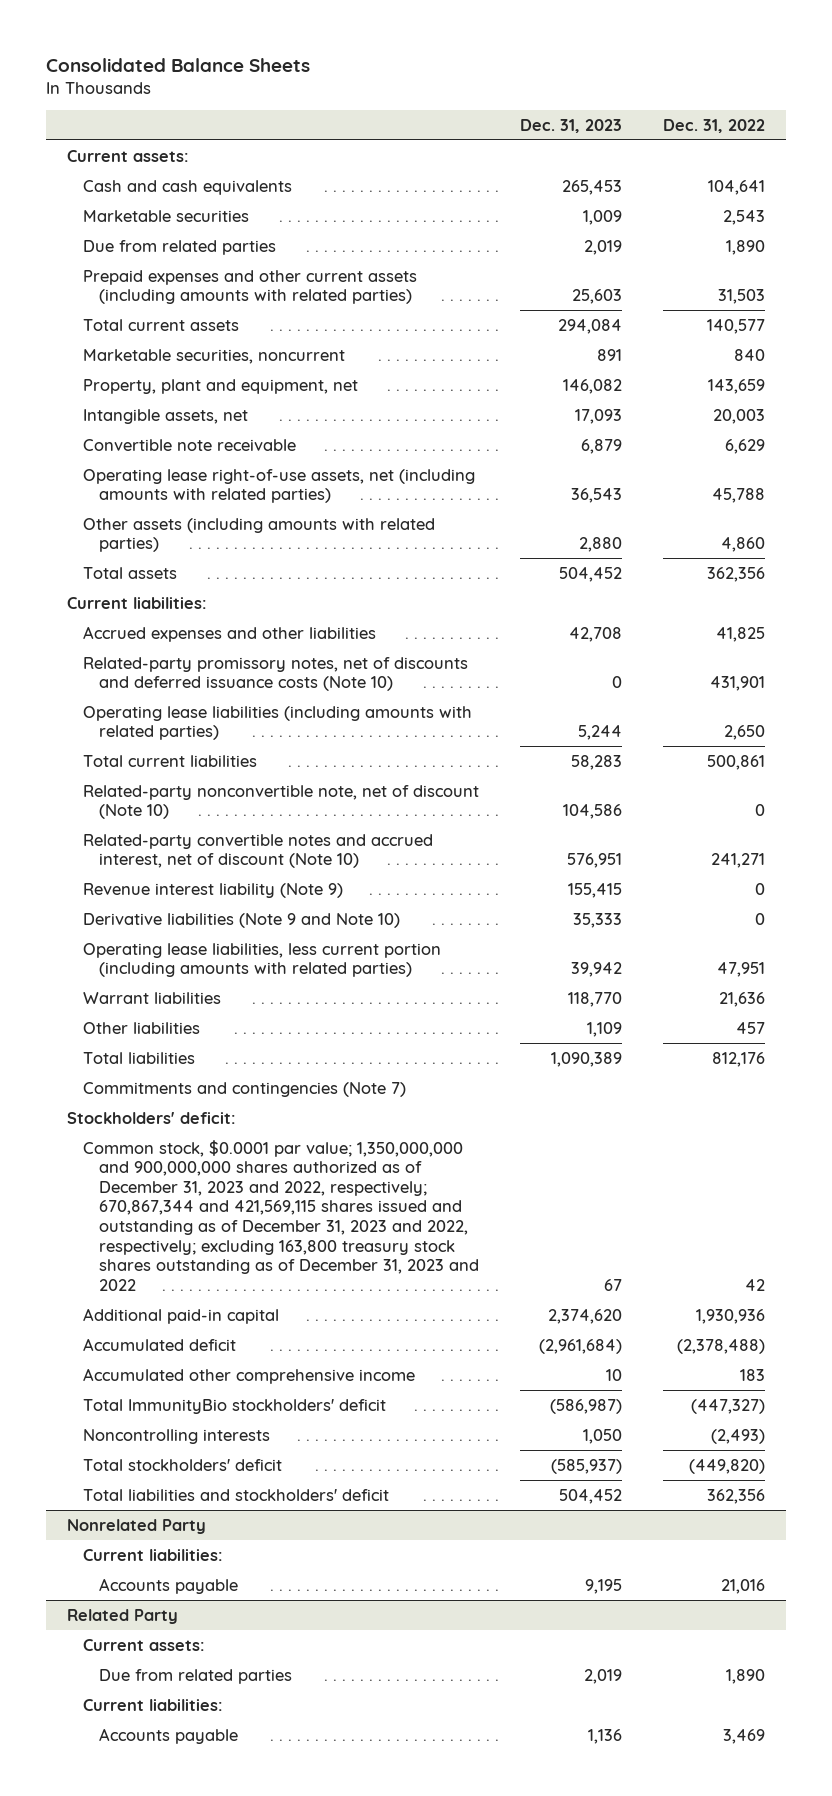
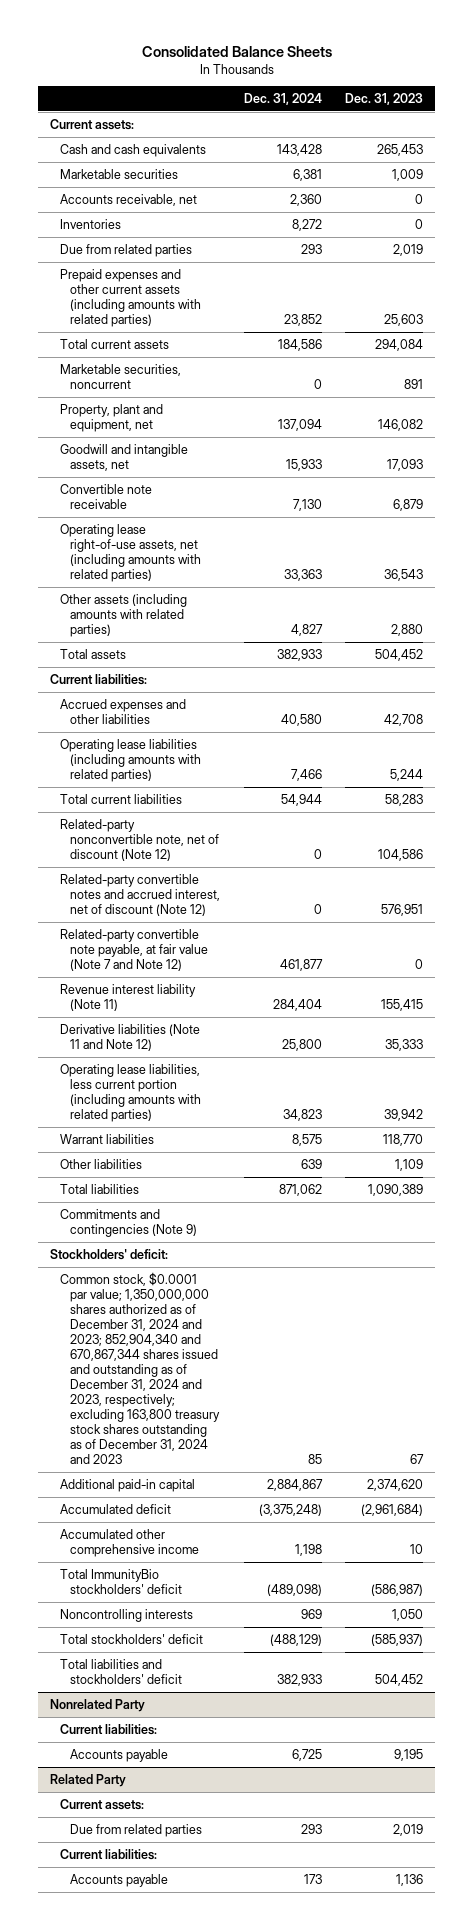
[663,118,766,133] Dec. 31, 2022 -> none
none -> [243,93,322,106] Dec. 31, 2024
none -> [59,193,197,206] Accounts receivable, net
none -> [59,218,121,229] Inventories
[82,408,248,424] Intangible assets, net -> [59,443,188,471] Goodwill and intangible assets, net
[82,656,468,692] Related-party promissory notes, net of discounts and deferred issuance costs (Note 10) -> none
[82,784,479,820] Related-party nonconvertible note, net of discount (Note 10) -> [59,818,219,861] Related-party nonconvertible note, net of discount (Note 12)
[82,833,433,869] Related-party convertible notes and accrued interest, net of discount (Note 10) -> [59,873,220,916] Related-party convertible notes and accrued interest, net of discount (Note 12)
none -> [59,928,208,971] Related-party convertible note payable, at fair value (Note 7 and Note 12)
[82,882,343,898] Revenue interest liability (Note 9) -> [59,983,196,1011] Revenue interest liability (Note 11)
[82,912,400,928] Derivative liabilities (Note 9 and Note 10) -> [59,1023,200,1051] Derivative liabilities (Note 11 and Note 12)
[82,1081,406,1097] Commitments and contingencies (Note 7) -> [59,1208,197,1237] Commitments and contingencies (Note 9)
[82,1139,479,1291] Common stock, $0.0001 par value; 1,350,000,000 and 900,000,000 shares authorized as of December 31, 2023 and 2022, respectively; 670,867,344 and 421,569,115 shares issued and outstanding as of December 31, 2023 and 2022, respectively; excluding 163,800 treasury stock shares outstanding as of December 31, 2023 and 2022 -> [59,1271,220,1464] Common stock, $0.0001 par value; 1,350,000,000 shares authorized as of December 31, 2024 and 2023; 852,904,340 and 670,867,344 shares issued and outstanding as of December 31, 2024 and 2023, respectively; excluding 163,800 treasury stock shares outstanding as of December 31, 2024 and 2023

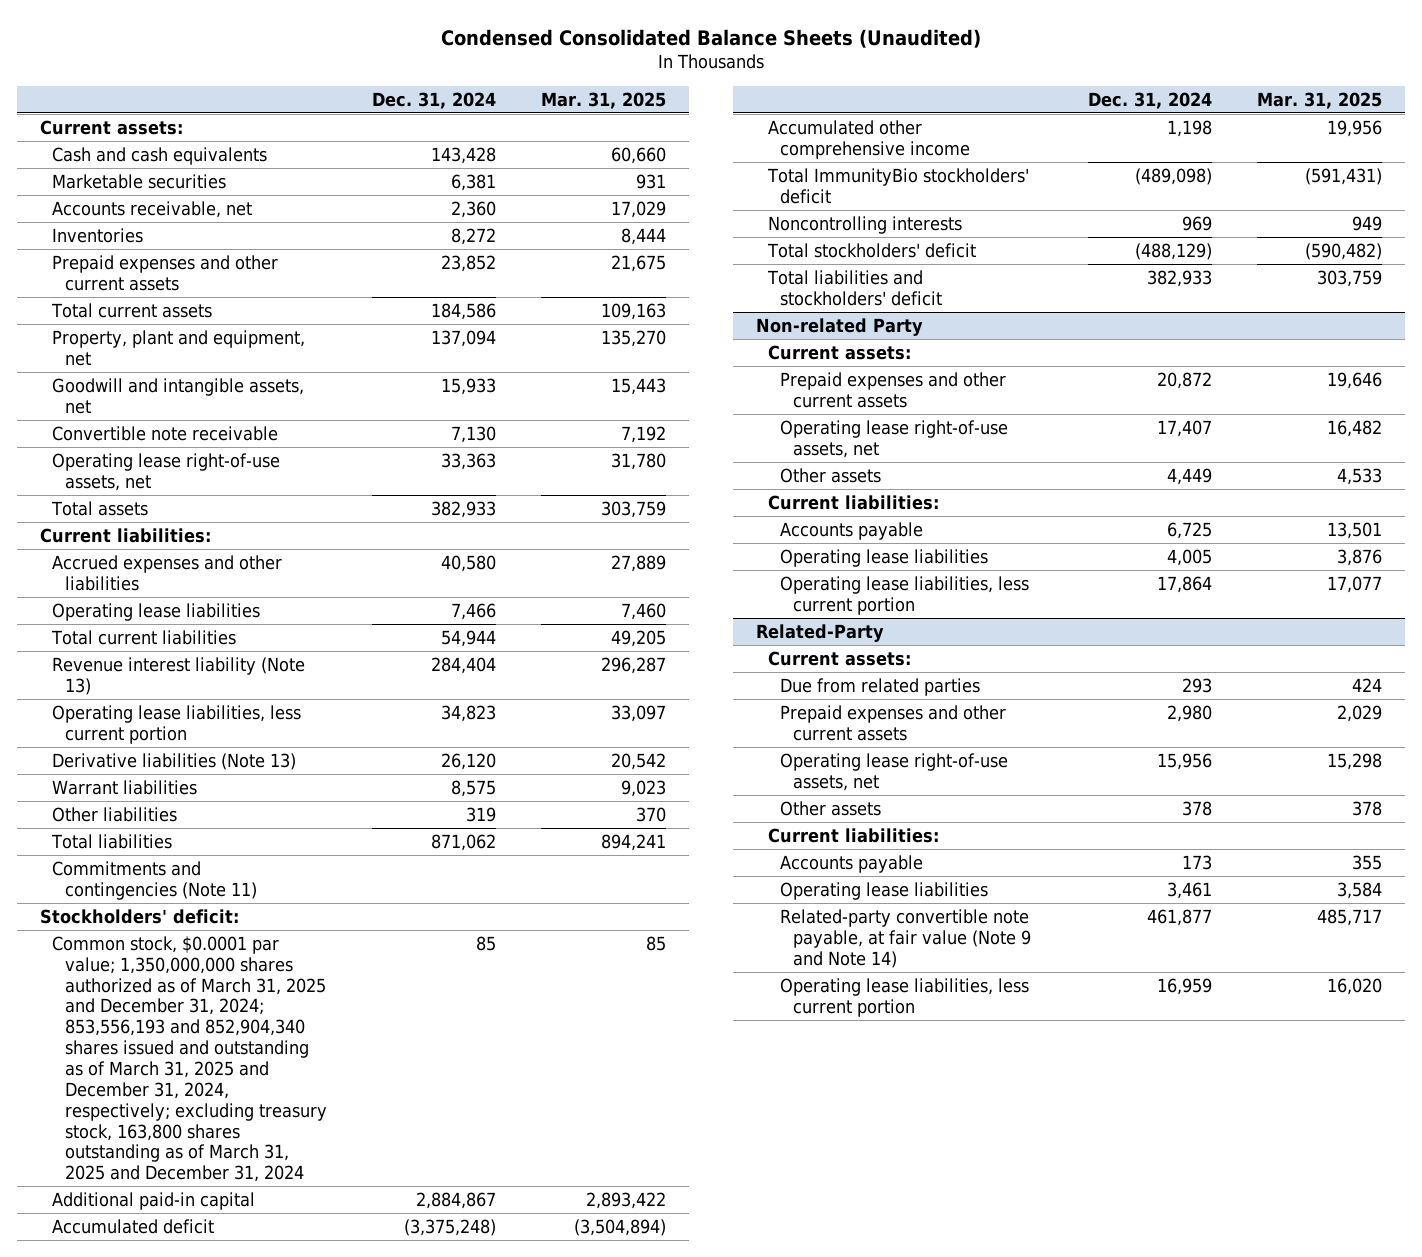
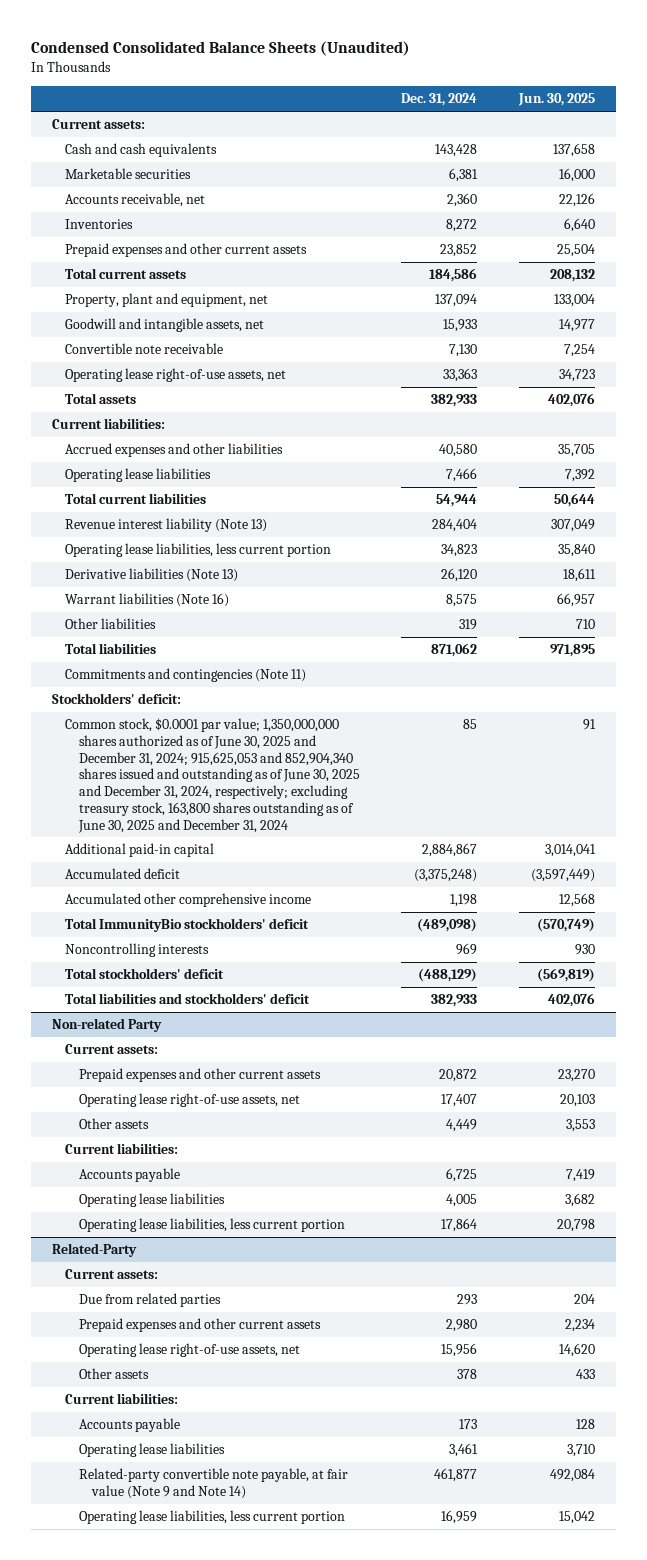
[541,91,667,109] Mar. 31, 2025 -> none
none -> [518,93,596,107] Jun. 30, 2025
[52,779,198,795] Warrant liabilities -> [65,593,230,608] Warrant liabilities (Note 16)
[52,935,327,1183] Common stock, $0.0001 par value; 1,350,000,000 shares authorized as of March 31, 2025 and December 31, 2024; 853,556,193 and 852,904,340 shares issued and outstanding as of March 31, 2025 and December 31, 2024, respectively; excluding treasury stock, 163,800 shares outstanding as of March 31, 2025 and December 31, 2024 -> [65,718,360,833] Common stock, $0.0001 par value; 1,350,000,000 shares authorized as of June 30, 2025 and December 31, 2024; 915,625,053 and 852,904,340 shares issued and outstanding as of June 30, 2025 and December 31, 2024, respectively; excluding treasury stock, 163,800 shares outstanding as of June 30, 2025 and December 31, 2024

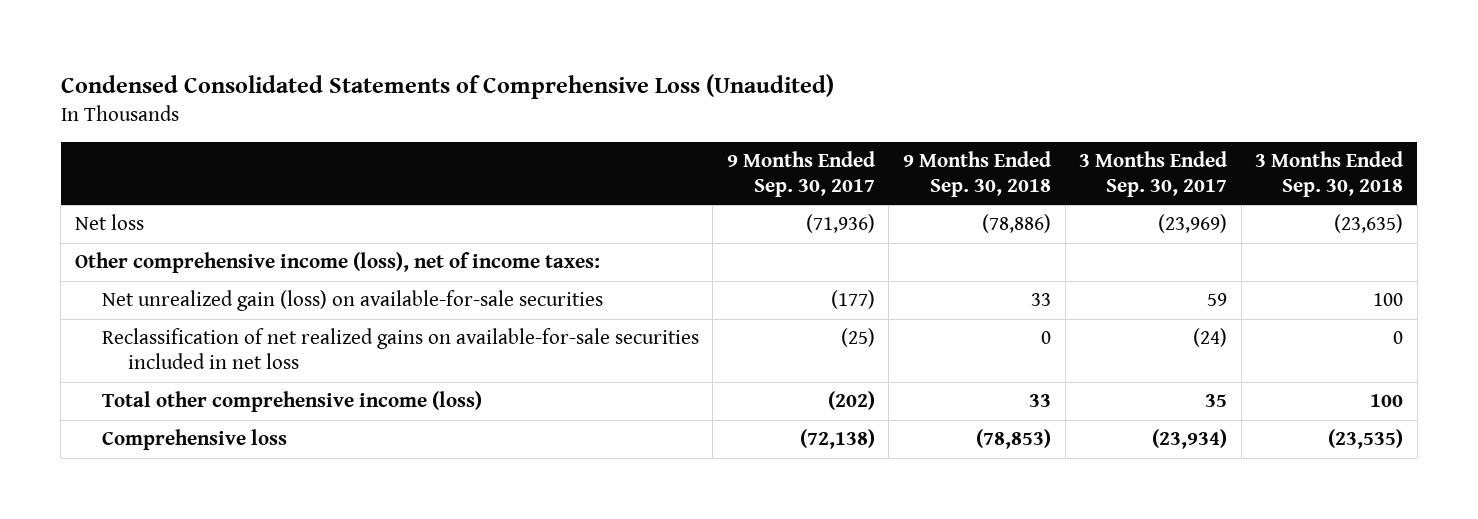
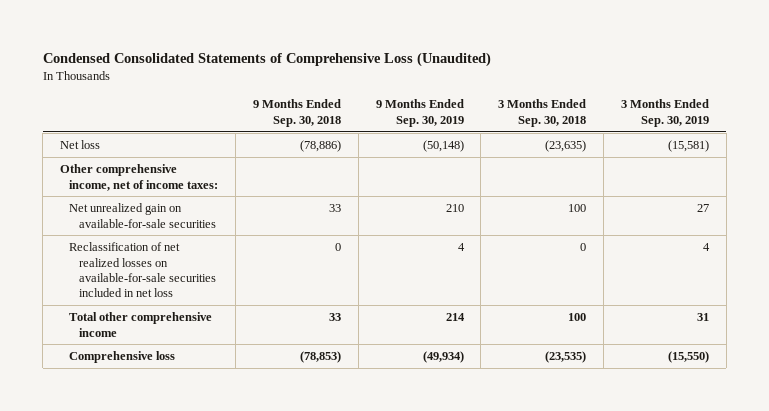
[726,151,875,197] 9 Months Ended Sep. 30, 2017 -> none
[1079,151,1228,197] 3 Months Ended Sep. 30, 2017 -> none
none -> [375,99,464,127] 9 Months Ended Sep. 30, 2019
none -> [620,99,709,127] 3 Months Ended Sep. 30, 2019
[74,252,600,274] Other comprehensive income (loss), net of income taxes: -> [60,164,219,191] Other comprehensive income, net of income taxes:
[101,290,603,312] Net unrealized gain (loss) on available-for-sale securities -> [69,203,216,228] Net unrealized gain on available-for-sale securities
[101,328,699,370] Reclassification of net realized gains on available-for-sale securities included in net loss -> [69,242,216,298] Reclassification of net realized losses on available-for-sale securities included in net loss
[101,391,482,413] Total other comprehensive income (loss) -> [69,312,213,337] Total other comprehensive income

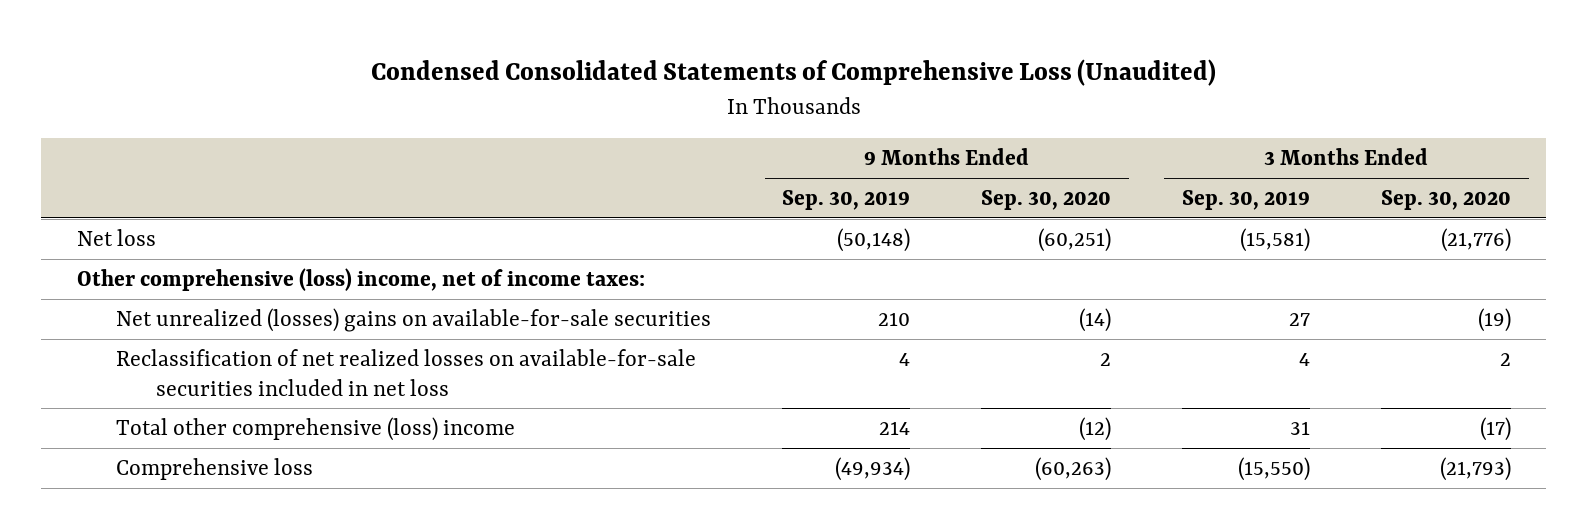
[253,99,342,127] 9 Months Ended Sep. 30, 2018 -> none
[498,99,587,127] 3 Months Ended Sep. 30, 2018 -> none
none -> [981,190,1112,211] Sep. 30, 2020
none -> [1380,190,1511,211] Sep. 30, 2020
[60,164,219,191] Other comprehensive income, net of income taxes: -> [76,267,645,291] Other comprehensive (loss) income, net of income taxes:
[69,203,216,228] Net unrealized gain on available-for-sale securities -> [116,307,712,332] Net unrealized (losses) gains on available-for-sale securities
[69,312,213,337] Total other comprehensive income -> [116,416,516,441] Total other comprehensive (loss) income

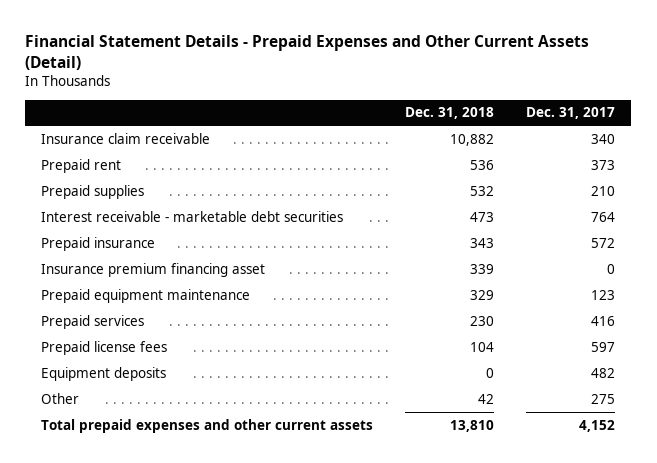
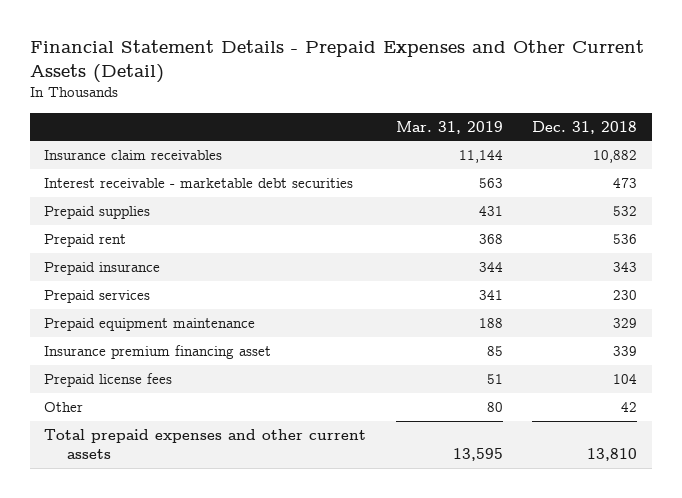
[526,107,616,120] Dec. 31, 2017 -> none
none -> [395,120,503,134] Mar. 31, 2019
[41,132,211,144] Insurance claim receivable -> [44,150,223,161] Insurance claim receivables
[41,184,145,199] Prepaid supplies -> [44,206,151,220] Prepaid supplies
[41,158,122,173] Prepaid rent -> [44,234,127,248] Prepaid rent
[41,288,251,303] Prepaid equipment maintenance -> [44,318,256,332] Prepaid equipment maintenance
[41,262,266,277] Insurance premium financing asset -> [44,345,272,360] Insurance premium financing asset
[41,366,167,381] Equipment deposits -> none

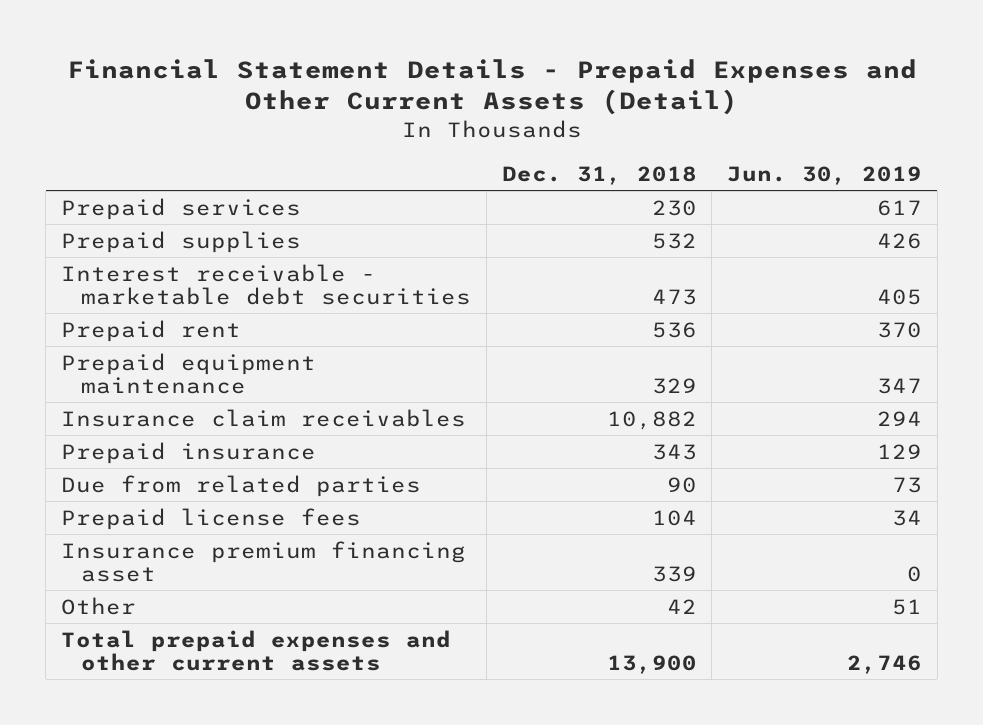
[395,120,503,134] Mar. 31, 2019 -> none
none -> [727,165,923,185] Jun. 30, 2019
[44,290,151,304] Prepaid services -> [61,197,302,220] Prepaid services
[44,178,354,189] Interest receivable - marketable debt securities -> [61,263,472,306] Interest receivable - marketable debt securities
[44,150,223,161] Insurance claim receivables -> [61,408,467,427] Insurance claim receivables
[44,262,161,276] Prepaid insurance -> [61,441,317,464] Prepaid insurance
none -> [61,474,422,497] Due from related parties
[44,345,272,360] Insurance premium financing asset -> [61,540,467,583] Insurance premium financing asset
[587,448,638,462] 13,810 -> [606,655,697,675] 13,900

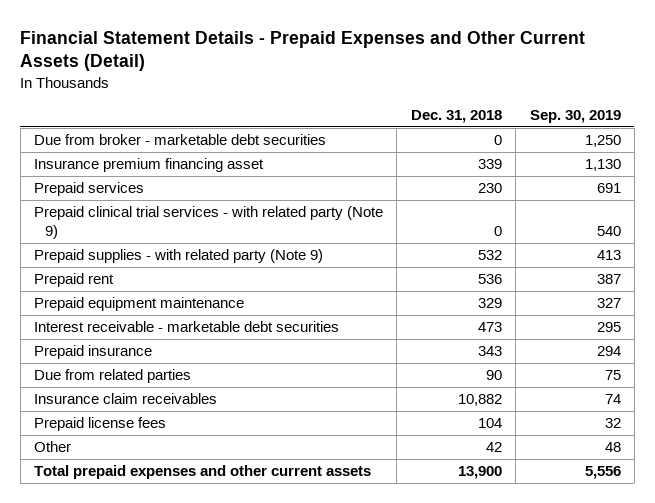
[727,165,923,185] Jun. 30, 2019 -> none
none -> [529,110,621,124] Sep. 30, 2019
none -> [34,134,327,146] Due from broker - marketable debt securities
[61,540,467,583] Insurance premium financing asset -> [34,158,265,173] Insurance premium financing asset
none -> [34,206,384,240] Prepaid clinical trial services - with related party (Note 9)
[61,230,302,253] Prepaid supplies -> [34,249,324,264] Prepaid supplies - with related party (Note 9)
[61,263,472,306] Interest receivable - marketable debt securities -> [34,321,340,333] Interest receivable - marketable debt securities
[61,408,467,427] Insurance claim receivables -> [34,393,218,405] Insurance claim receivables

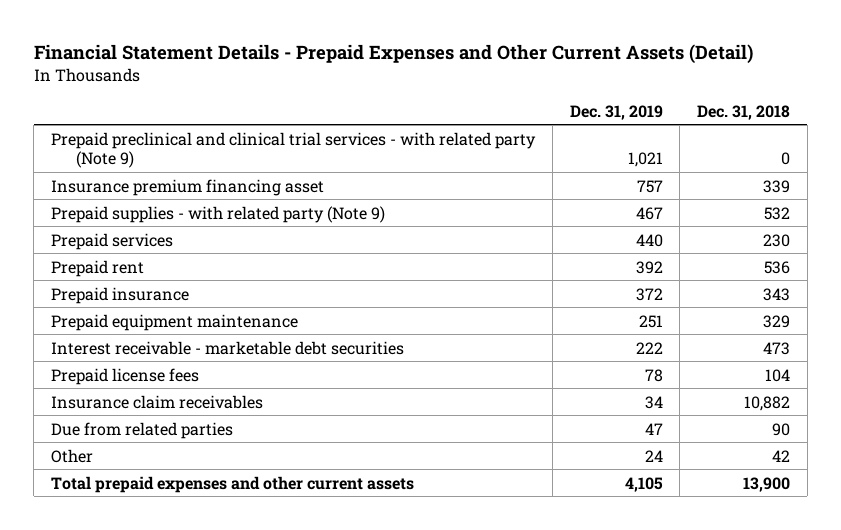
[529,110,621,124] Sep. 30, 2019 -> none
none -> [569,104,663,120] Dec. 31, 2019
[34,134,327,146] Due from broker - marketable debt securities -> none
none -> [51,131,537,169] Prepaid preclinical and clinical trial services - with related party (Note 9)
[34,206,384,240] Prepaid clinical trial services - with related party (Note 9) -> none
[34,182,145,197] Prepaid services -> [51,232,174,250] Prepaid services
[34,345,153,360] Prepaid insurance -> [51,286,190,304] Prepaid insurance
[34,393,218,405] Insurance claim receivables -> [51,394,264,409] Insurance claim receivables
[34,369,192,384] Due from related parties -> [51,421,234,439] Due from related parties

